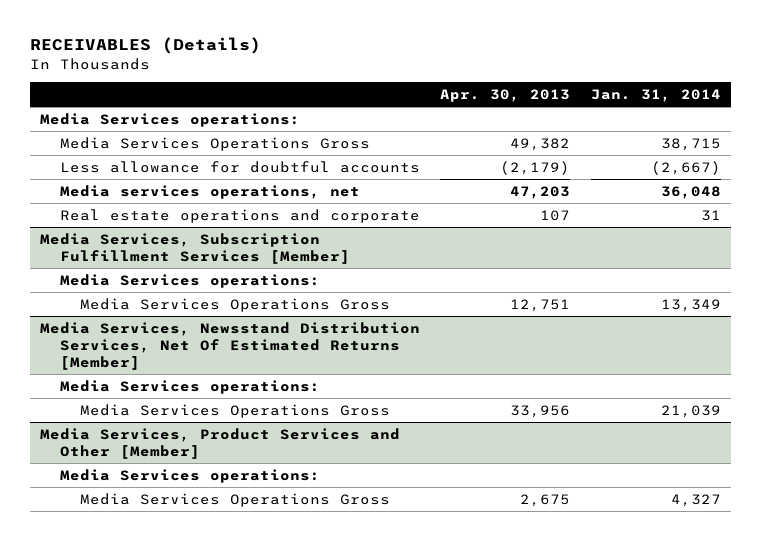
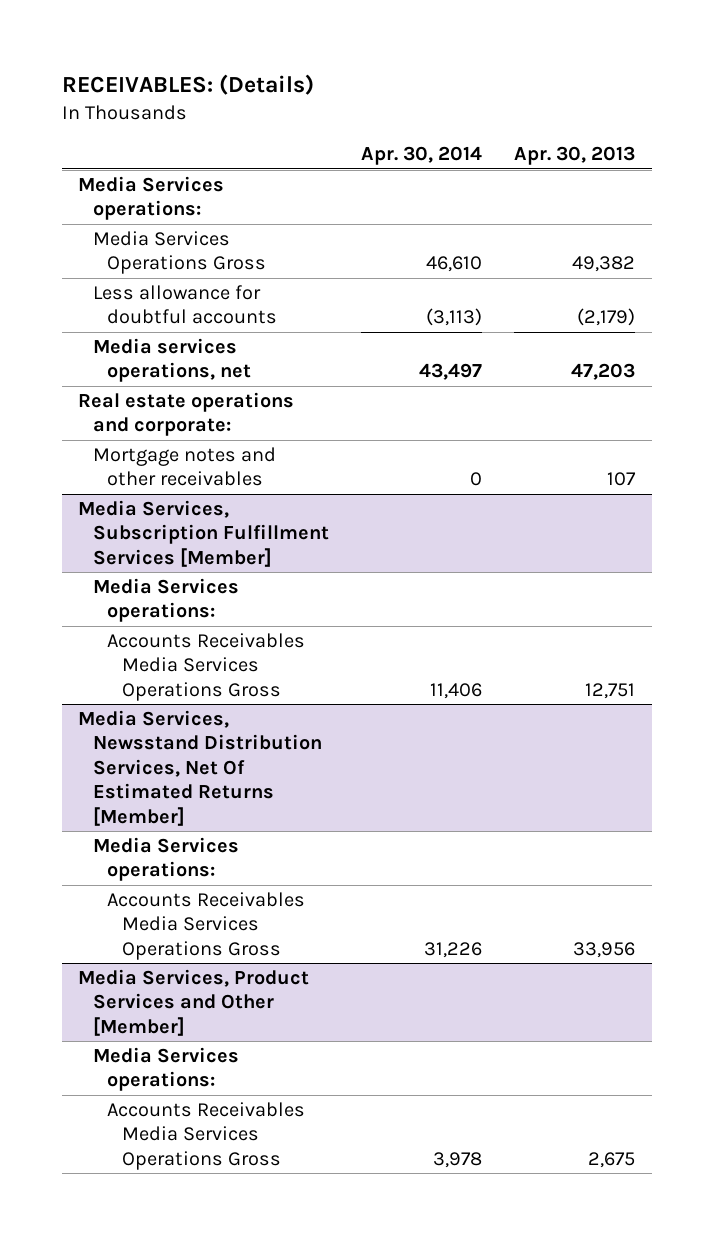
[29,37,261,55] RECEIVABLES (Details) -> [61,74,314,96] RECEIVABLES: (Details)
[590,88,721,102] Jan. 31, 2014 -> none
none -> [360,146,482,166] Apr. 30, 2014
none -> [77,391,294,437] Real estate operations and corporate:
[59,208,420,223] Real estate operations and corporate -> [92,446,276,487] Mortgage notes and other receivables
[80,297,391,312] Media Services Operations Gross -> [107,632,306,701] Accounts Receivables Media Services Operations Gross
[80,403,391,418] Media Services Operations Gross -> [107,891,306,960] Accounts Receivables Media Services Operations Gross
[80,492,391,507] Media Services Operations Gross -> [107,1101,306,1170] Accounts Receivables Media Services Operations Gross

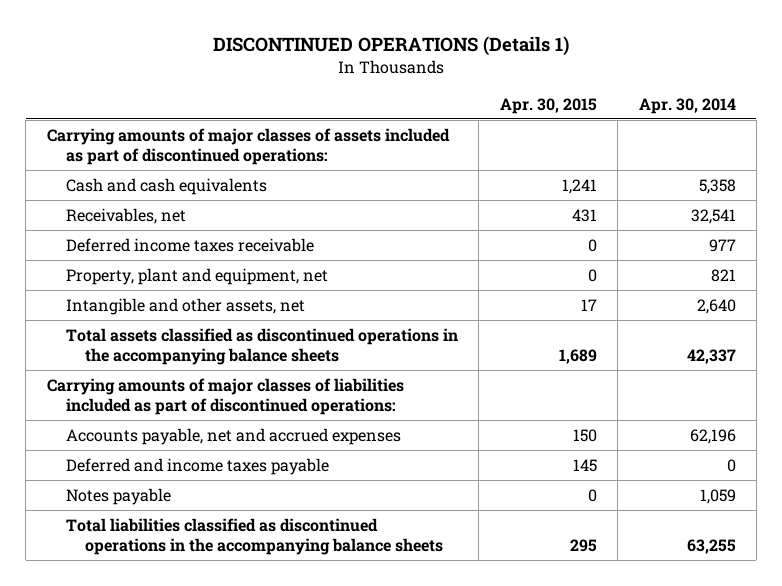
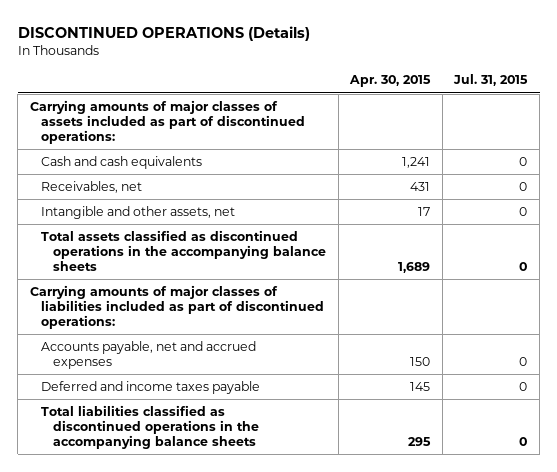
[213,35,570,56] DISCONTINUED OPERATIONS (Details 1) -> [17,25,310,41] DISCONTINUED OPERATIONS (Details)
[638,97,736,114] Apr. 30, 2014 -> none
none -> [453,74,529,87] Jul. 31, 2015
[65,237,314,252] Deferred income taxes receivable -> none
[65,267,328,285] Property, plant and equipment, net -> none
[65,487,171,505] Notes payable -> none

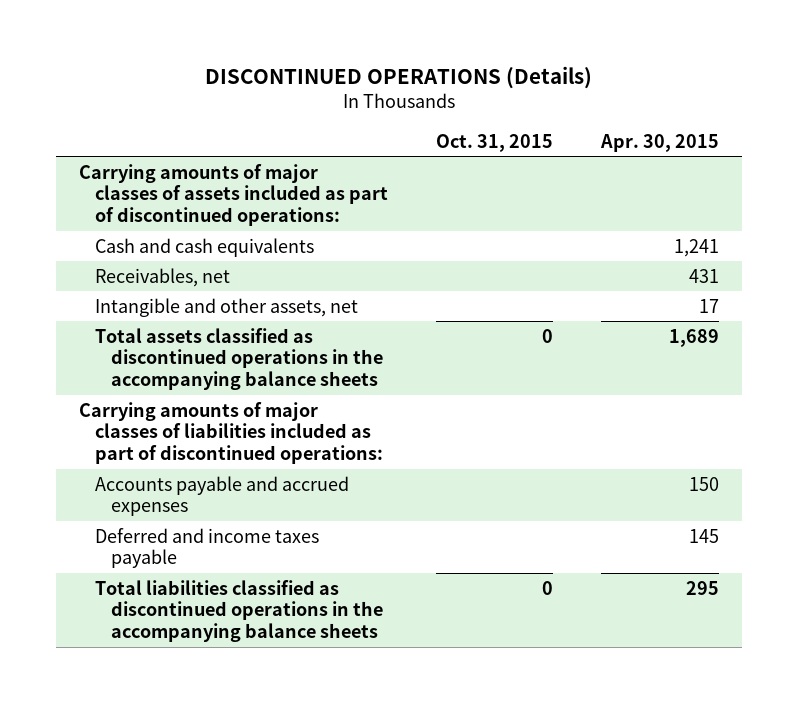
[453,74,529,87] Jul. 31, 2015 -> none
none -> [435,133,553,152] Oct. 31, 2015
[41,341,257,370] Accounts payable, net and accrued expenses -> [95,475,350,517] Accounts payable and accrued expenses

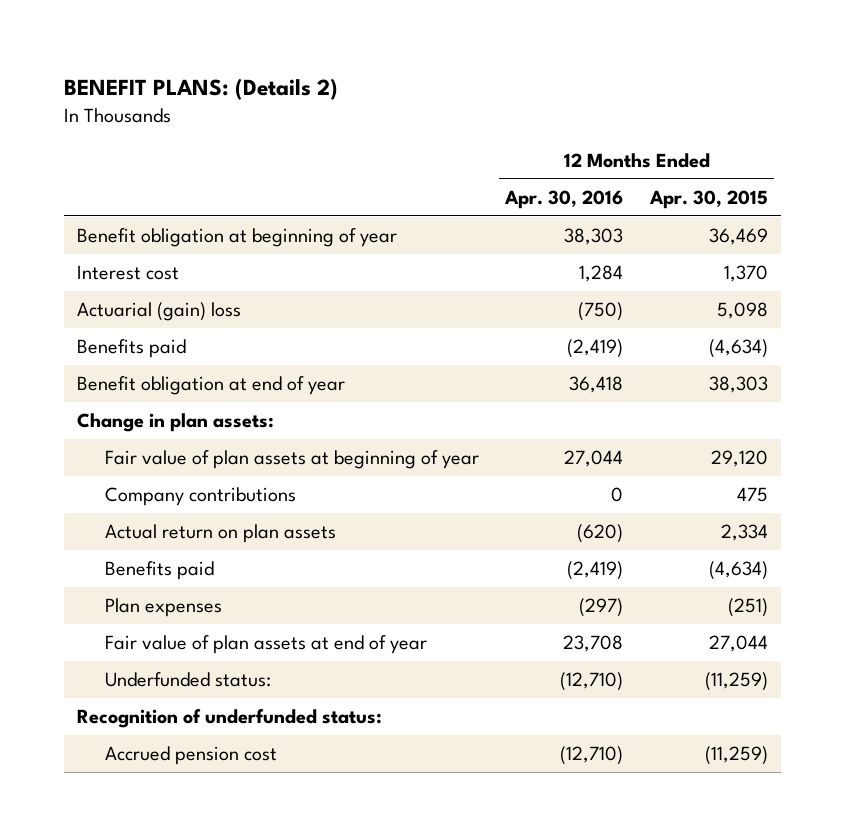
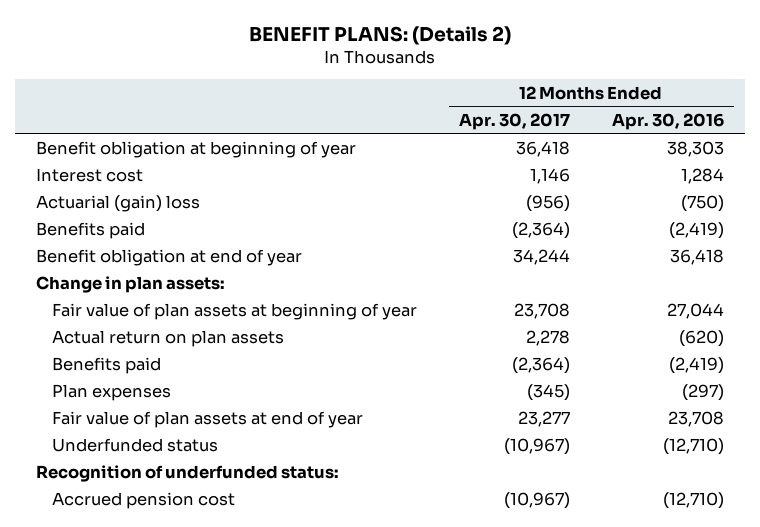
[648,189,768,209] Apr. 30, 2015 -> none
none -> [459,112,571,130] Apr. 30, 2017
[105,487,297,507] Company contributions -> none
[105,672,272,688] Underfunded status: -> [52,437,219,452] Underfunded status

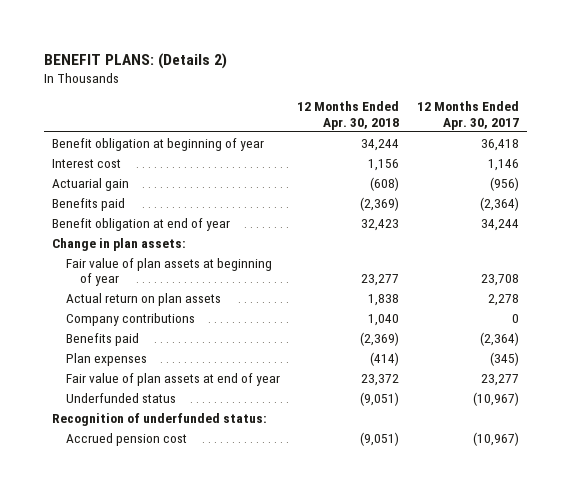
[611,112,724,130] Apr. 30, 2016 -> none
none -> [297,100,400,130] 12 Months Ended Apr. 30, 2018
[36,194,201,212] Actuarial (gain) loss -> [52,177,130,191] Actuarial gain
none -> [66,312,196,326] Company contributions

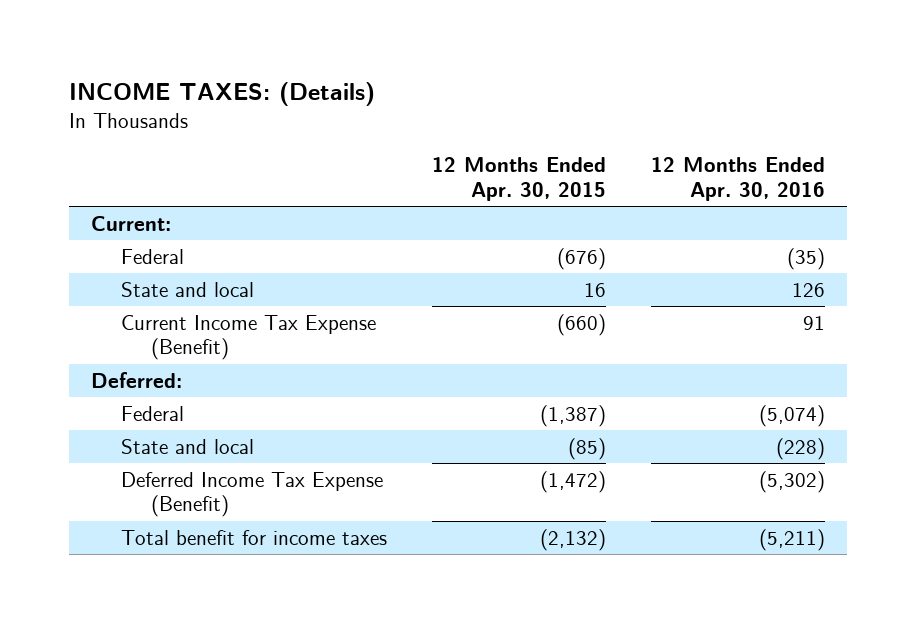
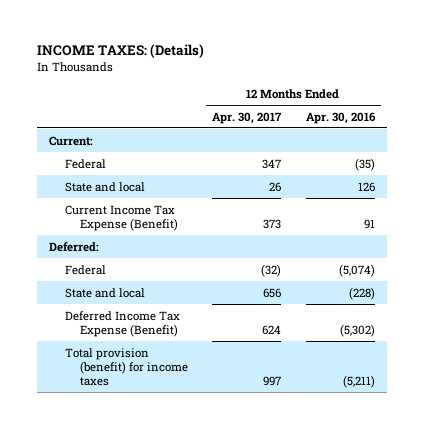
[431,157,606,201] 12 Months Ended Apr. 30, 2015 -> none
none -> [212,111,283,124] Apr. 30, 2017
[120,529,387,545] Total benefit for income taxes -> [64,347,189,387] Total provision (benefit) for income taxes

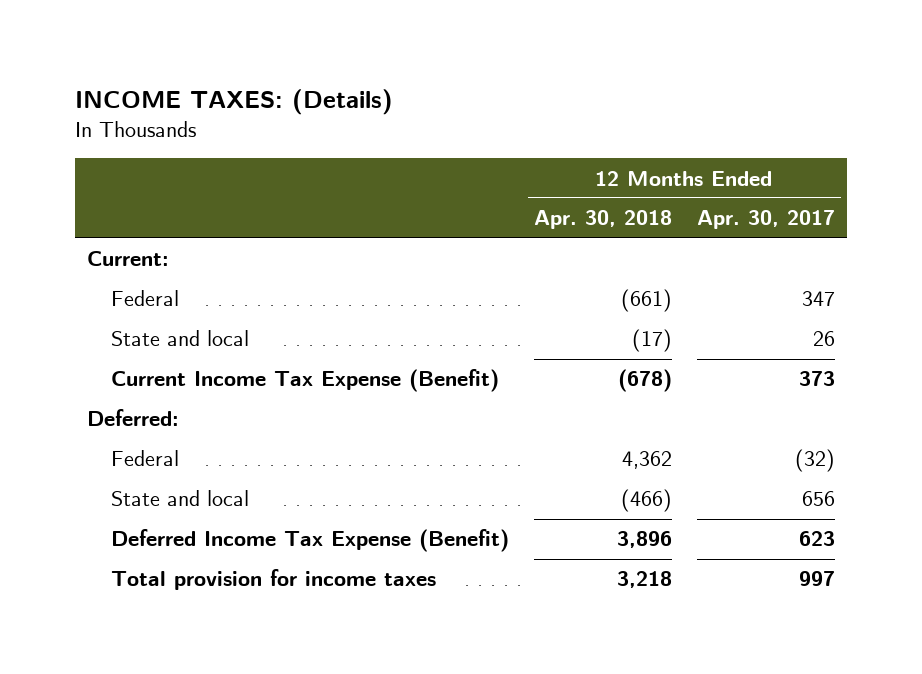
[305,111,376,124] Apr. 30, 2016 -> none
none -> [533,210,672,230] Apr. 30, 2018
[262,324,282,335] 624 -> [798,531,835,547] 623
[64,347,189,387] Total provision (benefit) for income taxes -> [111,569,437,591] Total provision for income taxes

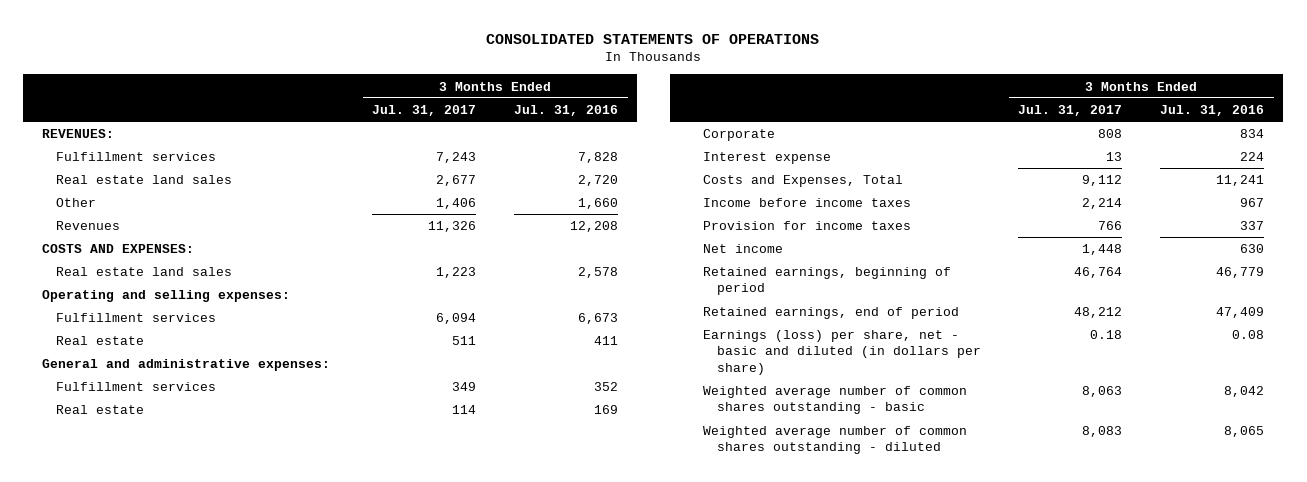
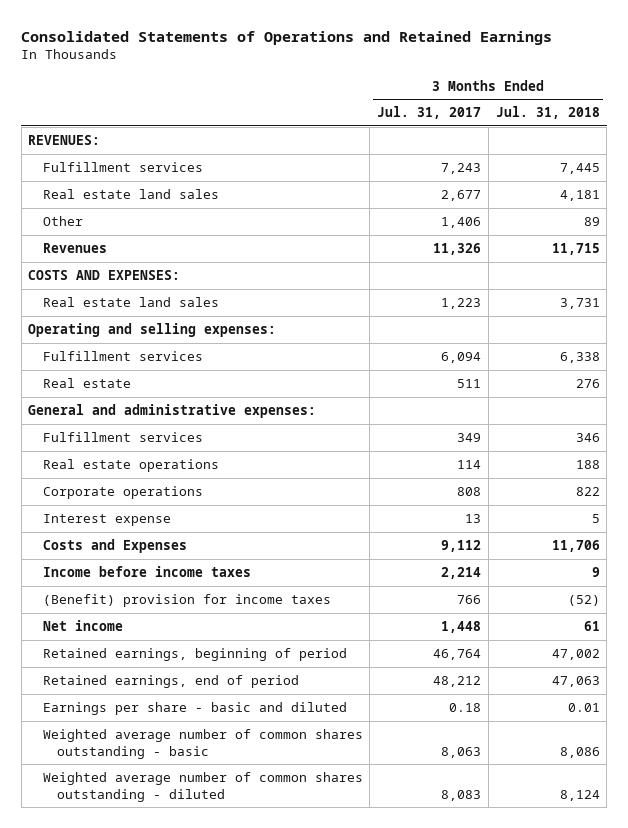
[486,33,820,44] CONSOLIDATED STATEMENTS OF OPERATIONS -> [21,30,553,45] Consolidated Statements of Operations and Retained Earnings
[514,104,619,116] Jul. 31, 2016 -> none
none -> [495,106,600,120] Jul. 31, 2018
[56,405,145,415] Real estate -> [42,459,219,473] Real estate operations
[702,129,775,142] Corporate -> [42,486,203,500] Corporate operations
[702,175,903,188] Costs and Expenses, Total -> [42,539,187,554] Costs and Expenses
[702,221,911,231] Provision for income taxes -> [42,594,331,608] (Benefit) provision for income taxes
[702,330,981,375] Earnings (loss) per share, net - basic and diluted (in dollars per share) -> [42,702,347,716] Earnings per share - basic and diluted

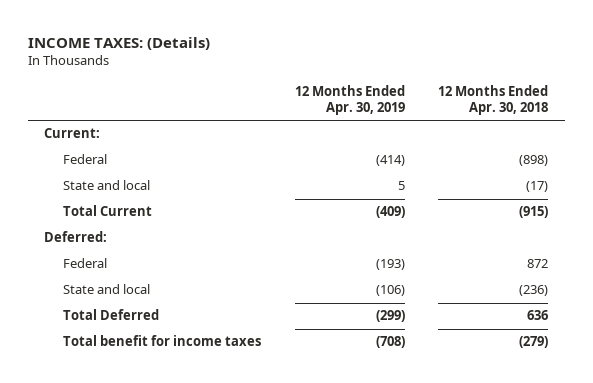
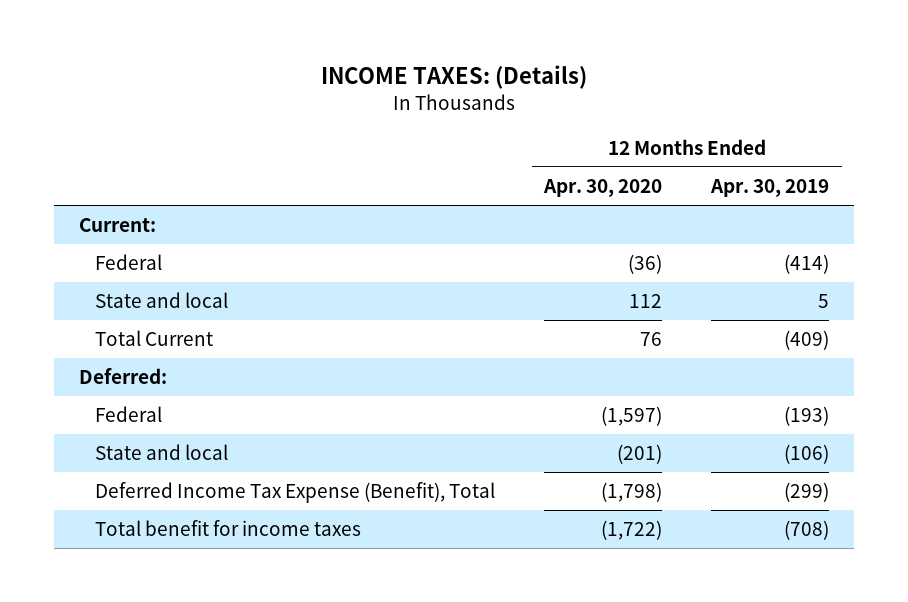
[438,84,549,116] 12 Months Ended Apr. 30, 2018 -> none
none -> [543,179,663,198] Apr. 30, 2020
[63,309,160,321] Total Deferred -> [95,482,496,504] Deferred Income Tax Expense (Benefit), Total

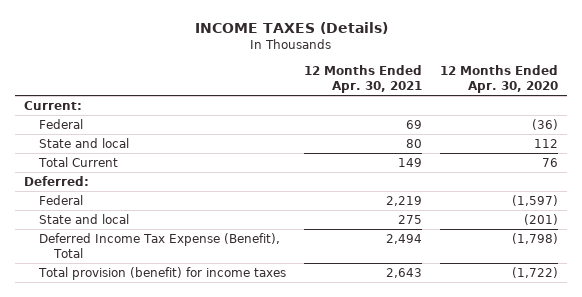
[321,64,588,89] INCOME TAXES: (Details) -> [195,22,389,35] INCOME TAXES (Details)
[710,179,830,198] Apr. 30, 2019 -> none
none -> [303,64,422,94] 12 Months Ended Apr. 30, 2021
[95,520,362,537] Total benefit for income taxes -> [37,266,286,280] Total provision (benefit) for income taxes

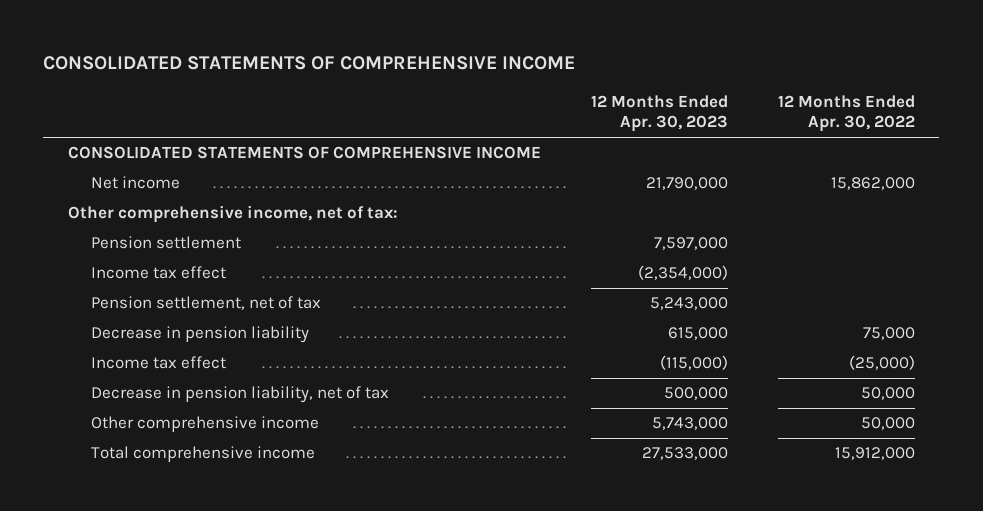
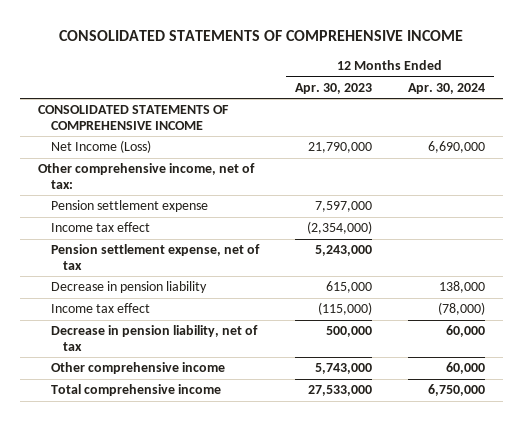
[777,94,915,133] 12 Months Ended Apr. 30, 2022 -> none
none -> [407,82,485,94] Apr. 30, 2024
[91,176,181,190] Net income -> [50,140,151,154] Net Income (Loss)
[91,236,242,250] Pension settlement -> [50,200,208,213] Pension settlement expense
[91,296,322,311] Pension settlement, net of tax -> [50,244,260,270] Pension settlement expense, net of tax

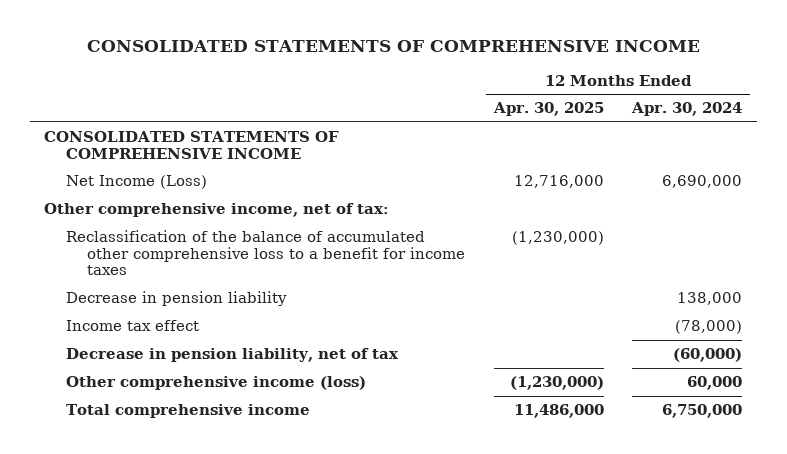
[294,82,372,94] Apr. 30, 2023 -> none
none -> [492,102,604,117] Apr. 30, 2025
[50,200,208,213] Pension settlement expense -> none
[50,222,150,233] Income tax effect -> none
[50,244,260,270] Pension settlement expense, net of tax -> none
none -> [65,230,465,276] Reclassification of the balance of accumulated other comprehensive loss to a benefit for income taxes
[445,325,485,338] 60,000 -> [673,348,743,363] (60,000)
[50,362,225,375] Other comprehensive income -> [65,376,366,391] Other comprehensive income (loss)

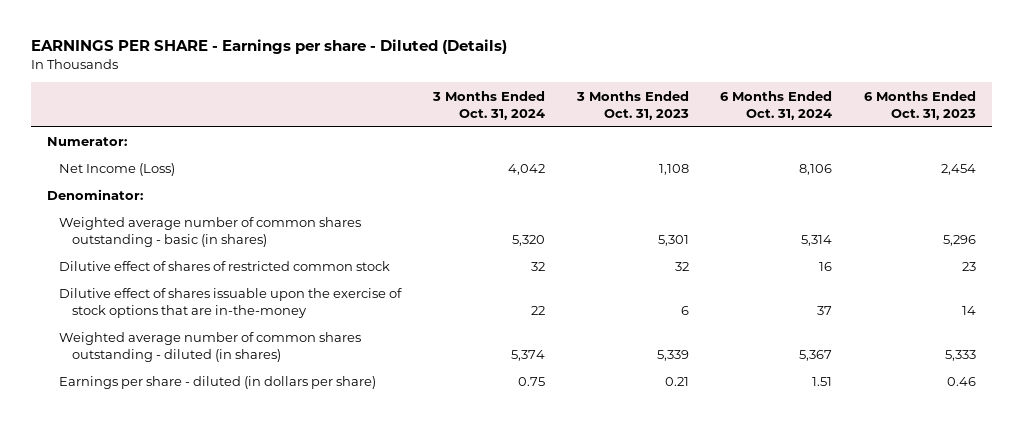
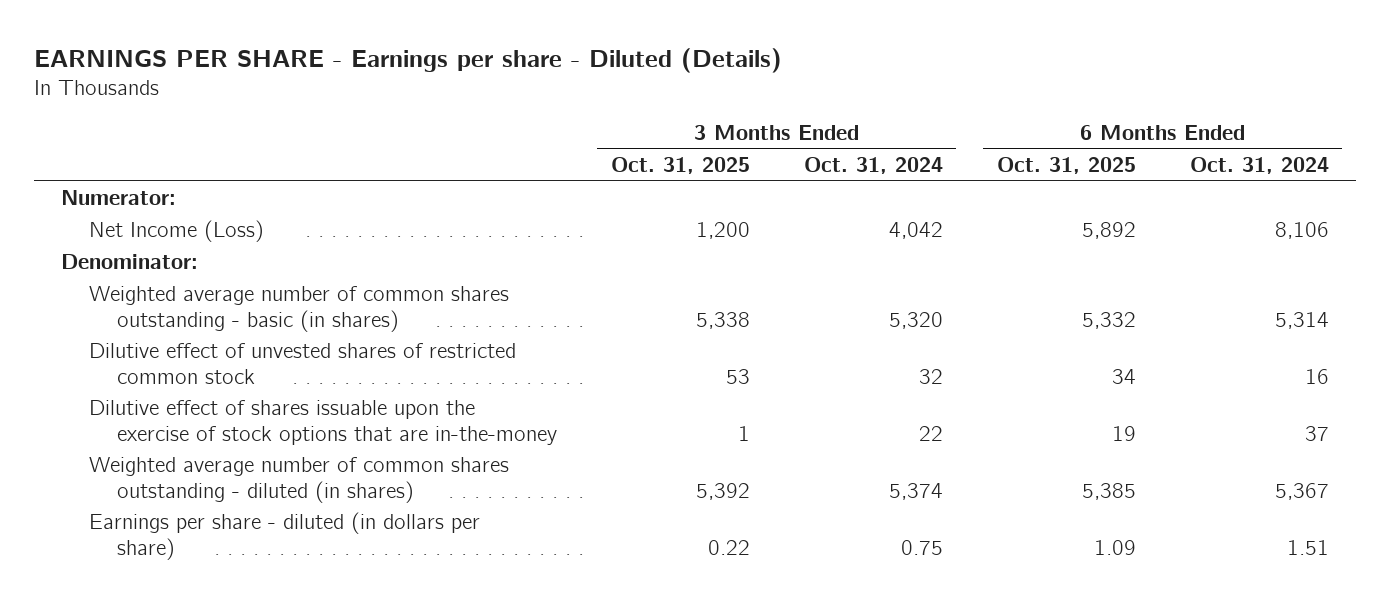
[575,90,689,120] 3 Months Ended Oct. 31, 2023 -> none
[864,90,977,120] 6 Months Ended Oct. 31, 2023 -> none
none -> [610,157,750,175] Oct. 31, 2025
none -> [996,157,1136,175] Oct. 31, 2025
[59,261,391,272] Dilutive effect of shares of restricted common stock -> [88,343,516,384] Dilutive effect of unvested shares of restricted common stock

